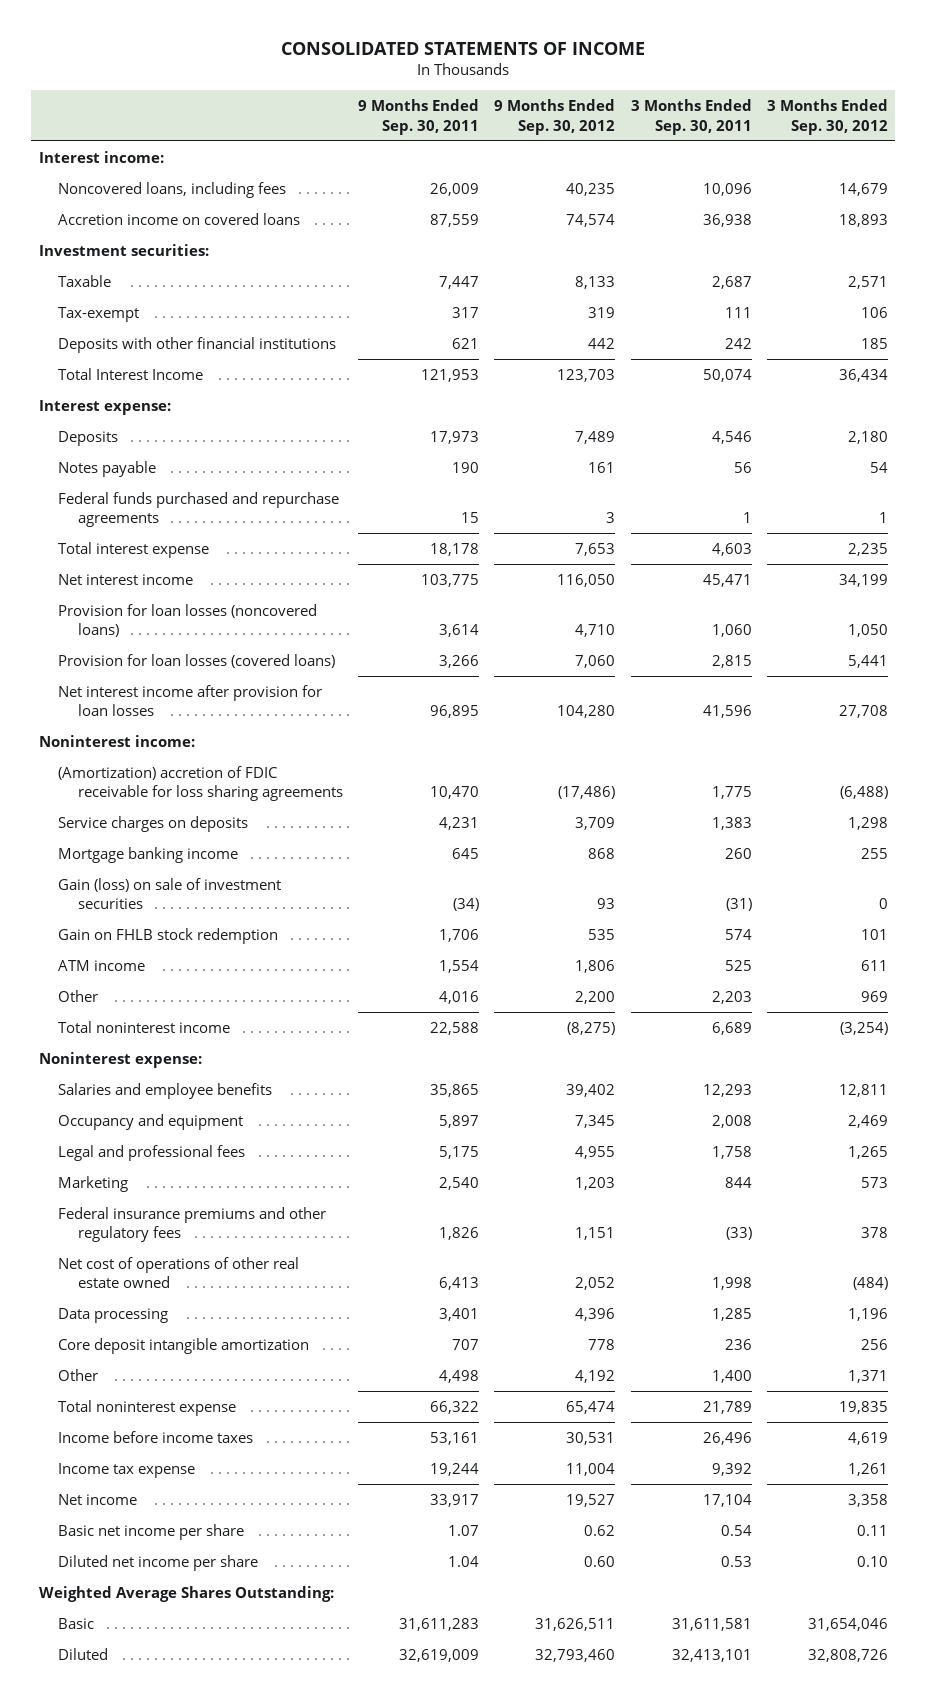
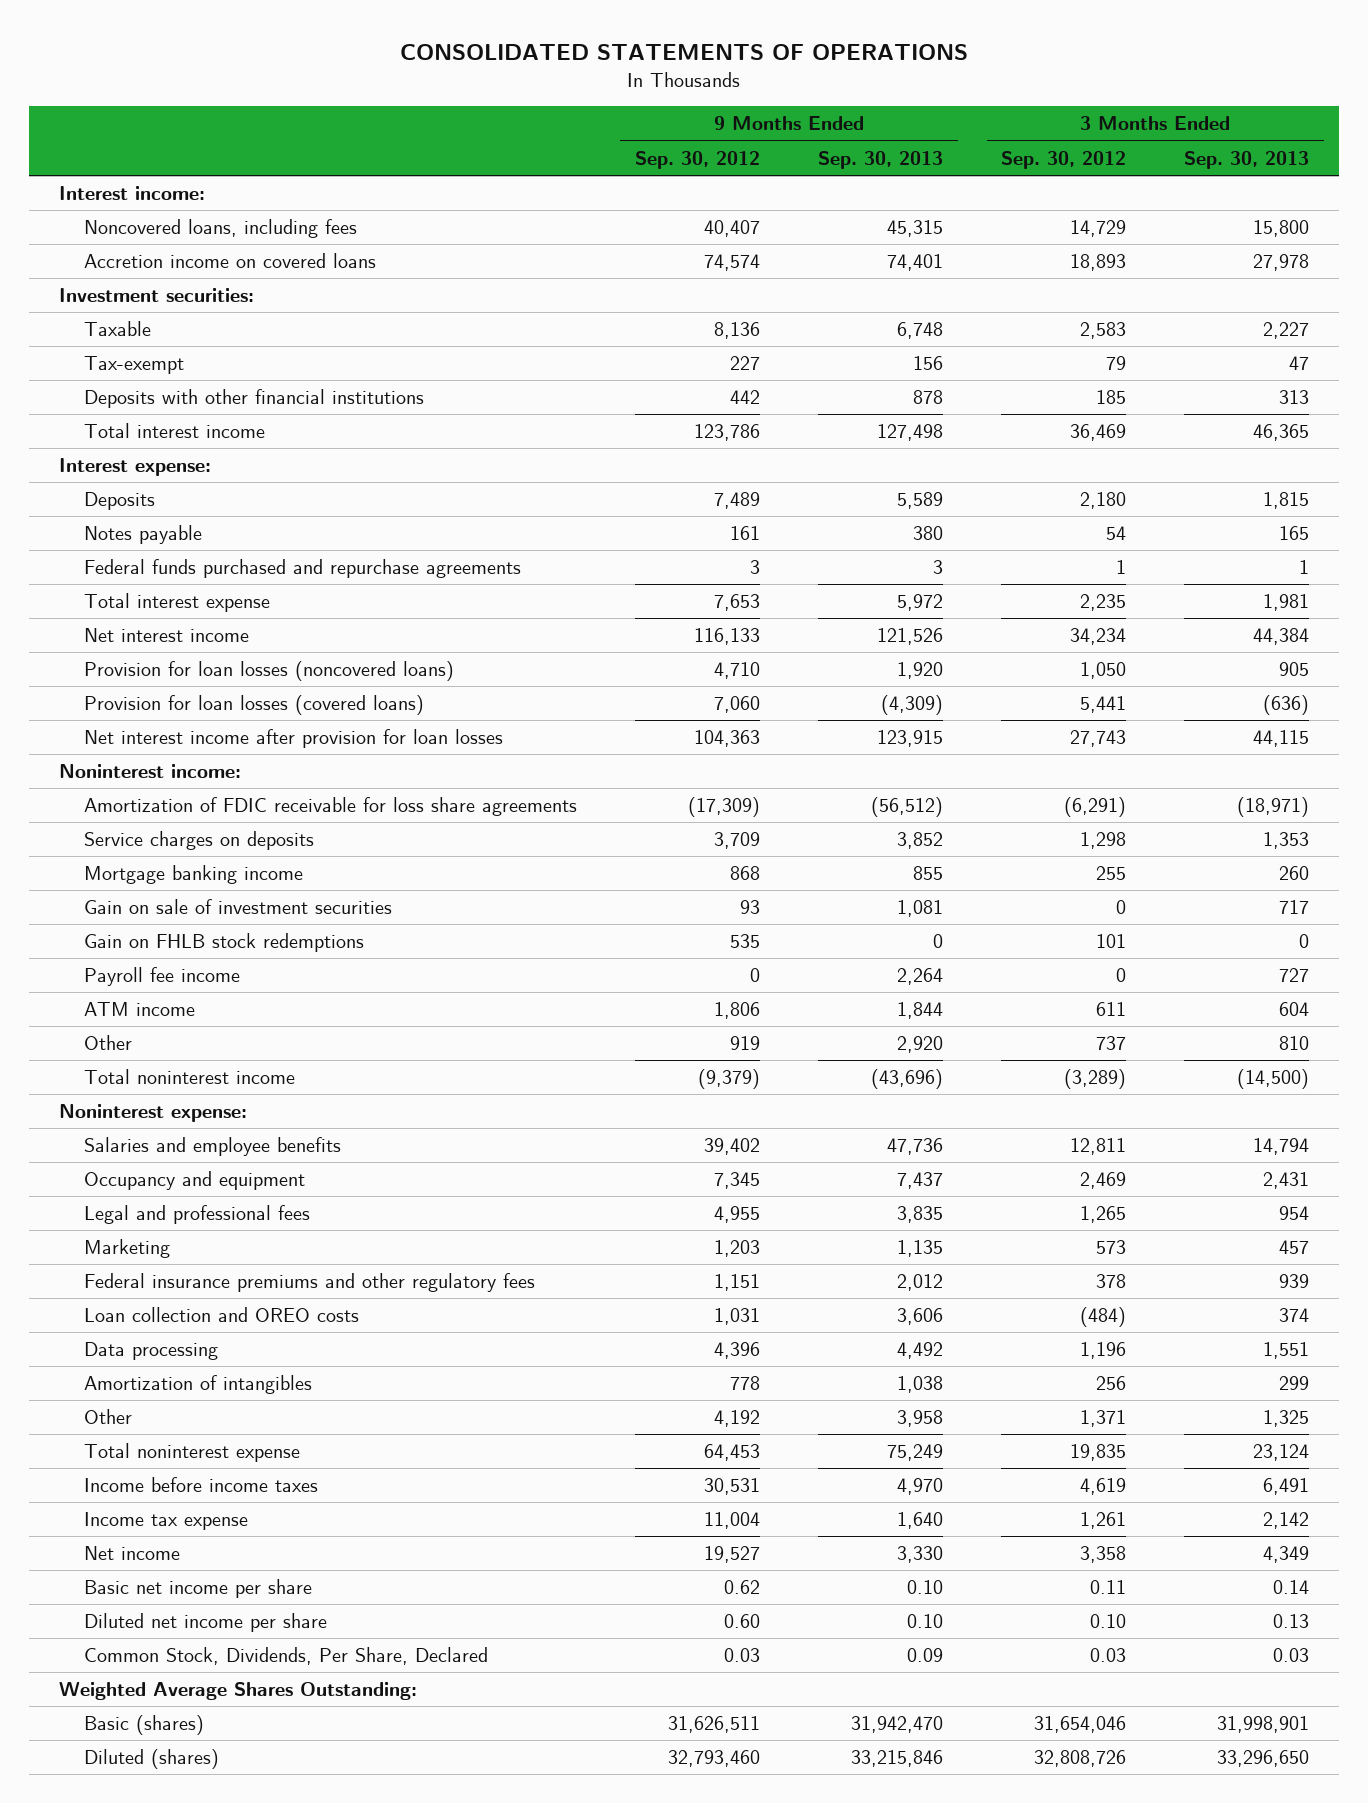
[281,41,646,55] CONSOLIDATED STATEMENTS OF INCOME -> [399,44,968,61] CONSOLIDATED STATEMENTS OF OPERATIONS
[358,99,480,135] 9 Months Ended Sep. 30, 2011 -> none
[630,99,752,135] 3 Months Ended Sep. 30, 2011 -> none
none -> [818,150,944,169] Sep. 30, 2013
none -> [1184,150,1310,169] Sep. 30, 2013
[566,182,616,196] 40,235 -> [703,220,760,238] 40,407
[838,182,888,196] 14,679 -> [1070,220,1127,238] 14,729
[575,275,616,289] 8,133 -> [713,322,760,340] 8,136
[847,275,888,289] 2,571 -> [1080,322,1127,340] 2,583
[588,306,616,318] 319 -> [729,356,760,371] 227
[860,306,888,318] 106 -> [1106,356,1127,371] 79
[58,367,204,380] Total Interest Income -> [83,423,265,439] Total interest income
[557,368,616,382] 123,703 -> [693,424,760,442] 123,786
[838,368,888,382] 36,434 -> [1070,424,1127,442] 36,469
[557,573,616,587] 116,050 -> [693,628,760,646] 116,133
[838,573,888,587] 34,199 -> [1070,628,1127,646] 34,234
[557,705,616,719] 104,280 -> [693,730,760,748] 104,363
[838,705,888,719] 27,708 -> [1070,730,1127,748] 27,743
[58,765,343,802] (Amortization) accretion of FDIC receivable for loss sharing agreements -> [83,797,577,817] Amortization of FDIC receivable for loss share agreements
[558,786,616,800] (17,486) -> [687,797,760,818] (17,309)
[839,786,888,800] (6,488) -> [1064,797,1127,818] (6,291)
[58,877,282,910] Gain (loss) on sale of investment securities -> [83,899,392,915] Gain on sale of investment securities
[58,927,279,944] Gain on FHLB stock redemption -> [83,933,364,953] Gain on FHLB stock redemptions
none -> [83,967,240,987] Payroll fee income
[575,990,616,1004] 2,200 -> [729,1036,760,1051] 919
[860,990,888,1002] 969 -> [1096,1036,1127,1051] 737
[567,1021,616,1035] (8,275) -> [697,1069,760,1090] (9,379)
[839,1021,888,1035] (3,254) -> [1064,1069,1127,1090] (3,289)
[58,1256,300,1289] Net cost of operations of other real estate owned -> none
none -> [83,1307,359,1323] Loan collection and OREO costs
[58,1337,310,1354] Core deposit intangible amortization -> [83,1375,312,1395] Amortization of intangibles
[566,1400,616,1414] 65,474 -> [703,1444,760,1462] 64,453
none -> [83,1647,488,1666] Common Stock, Dividends, Per Share, Declared
[58,1617,95,1629] Basic -> [83,1715,204,1736] Basic (shares)
[58,1647,109,1660] Diluted -> [83,1749,219,1770] Diluted (shares)

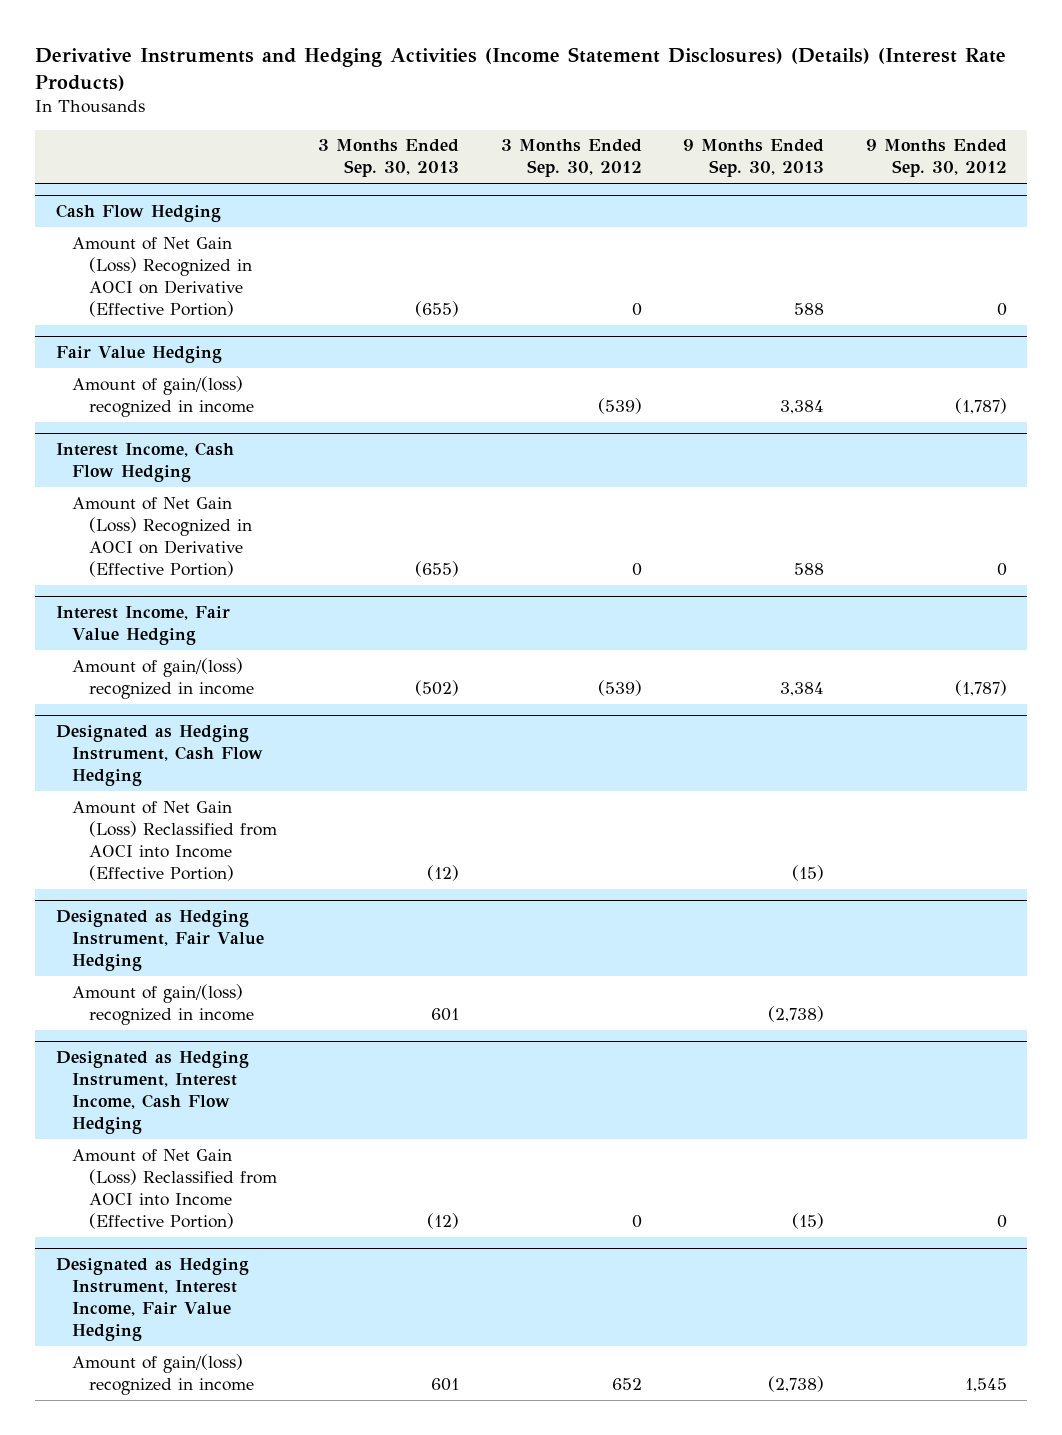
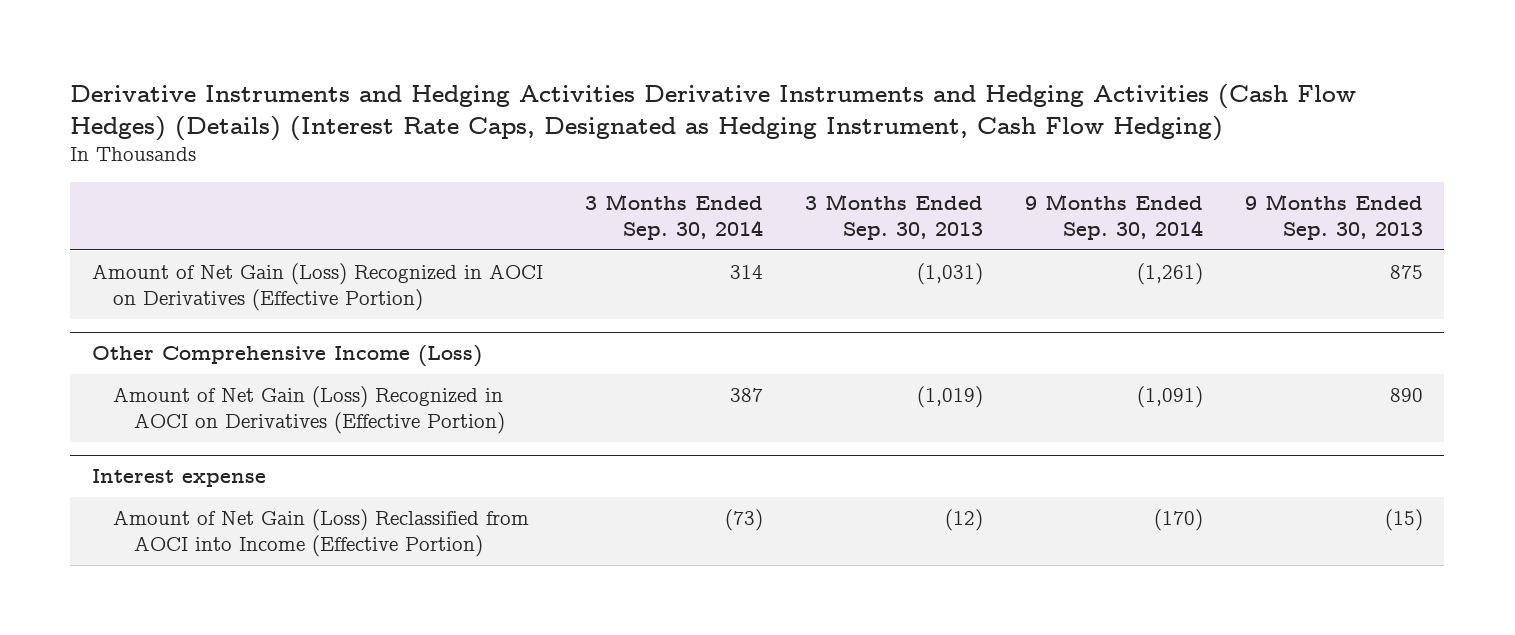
[34,46,1006,91] Derivative Instruments and Hedging Activities (Income Statement Disclosures) (Details) (Interest Rate Products) -> [70,84,1357,141] Derivative Instruments and Hedging Activities Derivative Instruments and Hedging Activities (Cash Flow Hedges) (Details) (Interest Rate Caps, Designated as Hedging Instrument, Cash Flow Hedging)
[500,139,642,178] 3 Months Ended Sep. 30, 2012 -> none
[865,139,1007,178] 9 Months Ended Sep. 30, 2012 -> none
none -> [584,193,763,240] 3 Months Ended Sep. 30, 2014
none -> [1025,193,1204,240] 9 Months Ended Sep. 30, 2014
[55,203,221,222] Cash Flow Hedging -> none
[55,345,222,363] Fair Value Hedging -> none
[72,375,254,417] Amount of gain/(loss) recognized in income -> none
[55,441,234,482] Interest Income, Cash Flow Hedging -> none
[55,605,230,645] Interest Income, Fair Value Hedging -> none
[72,657,254,699] Amount of gain/(loss) recognized in income -> none
[55,724,264,786] Designated as Hedging Instrument, Cash Flow Hedging -> none
[72,800,277,881] Amount of Net Gain (Loss) Reclassified from AOCI into Income (Effective Portion) -> none
[55,909,265,971] Designated as Hedging Instrument, Fair Value Hedging -> none
[72,983,254,1025] Amount of gain/(loss) recognized in income -> none
[55,1050,249,1134] Designated as Hedging Instrument, Interest Income, Cash Flow Hedging -> none
[72,236,252,317] Amount of Net Gain (Loss) Recognized in AOCI on Derivative (Effective Portion) -> [91,262,543,312] Amount of Net Gain (Loss) Recognized in AOCI on Derivatives (Effective Portion)
[415,300,460,317] (655) -> [916,262,983,285] (1,031)
[794,302,825,315] 588 -> [1390,264,1424,279] 875
none -> [91,345,482,368] Other Comprehensive Income (Loss)
[72,496,252,577] Amount of Net Gain (Loss) Recognized in AOCI on Derivative (Effective Portion) -> [112,385,505,435] Amount of Net Gain (Loss) Recognized in AOCI on Derivatives (Effective Portion)
[415,560,460,577] (655) -> [916,385,983,408] (1,019)
[794,562,825,575] 588 -> [1390,387,1424,402] 890
none -> [91,469,266,488] Interest expense
[55,1257,249,1341] Designated as Hedging Instrument, Interest Income, Fair Value Hedging -> none
[72,1353,254,1395] Amount of gain/(loss) recognized in income -> none

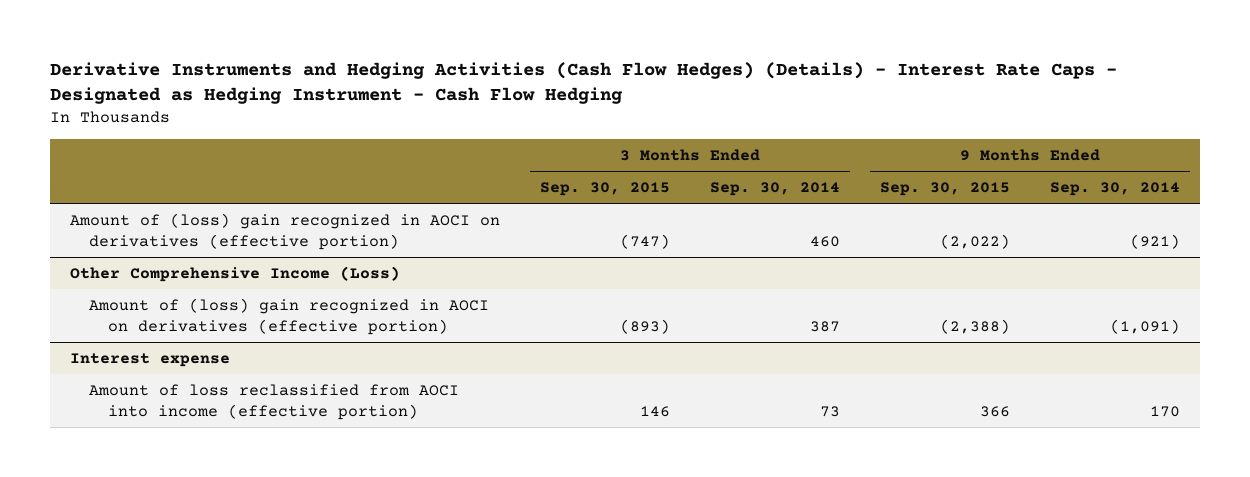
[70,84,1357,141] Derivative Instruments and Hedging Activities Derivative Instruments and Hedging Activities (Cash Flow Hedges) (Details) (Interest Rate Caps, Designated as Hedging Instrument, Cash Flow Hedging) -> [49,61,1117,105] Derivative Instruments and Hedging Activities (Cash Flow Hedges) (Details) - Interest Rate Caps - Designated as Hedging Instrument - Cash Flow Hedging
[804,193,983,240] 3 Months Ended Sep. 30, 2013 -> none
[1245,193,1424,240] 9 Months Ended Sep. 30, 2013 -> none
none -> [539,182,670,197] Sep. 30, 2015
none -> [879,182,1010,197] Sep. 30, 2015
[91,262,543,312] Amount of Net Gain (Loss) Recognized in AOCI on Derivatives (Effective Portion) -> [69,212,500,250] Amount of (loss) gain recognized in AOCI on derivatives (effective portion)
[729,264,763,279] 314 -> [809,235,840,247] 460
[1137,262,1204,285] (1,261) -> [1130,233,1181,249] (921)
[112,385,505,435] Amount of Net Gain (Loss) Recognized in AOCI on Derivatives (Effective Portion) -> [88,297,489,335] Amount of (loss) gain recognized in AOCI on derivatives (effective portion)
[112,508,529,558] Amount of Net Gain (Loss) Reclassified from AOCI into Income (Effective Portion) -> [88,383,459,420] Amount of loss reclassified from AOCI into income (effective portion)
[724,508,763,531] (73) -> [819,405,840,417] 73
[1154,508,1204,531] (170) -> [1150,405,1181,417] 170

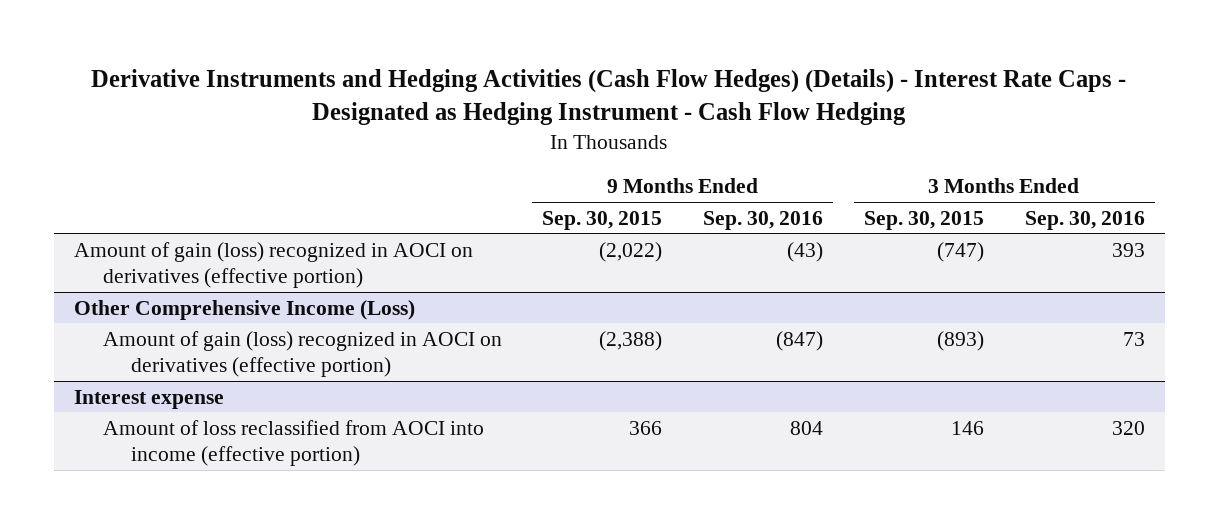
[709,182,840,197] Sep. 30, 2014 -> none
[1050,182,1181,197] Sep. 30, 2014 -> none
none -> [703,210,824,230] Sep. 30, 2016
none -> [1024,210,1145,230] Sep. 30, 2016
[69,212,500,250] Amount of (loss) gain recognized in AOCI on derivatives (effective portion) -> [74,241,474,288] Amount of gain (loss) recognized in AOCI on derivatives (effective portion)
[88,297,489,335] Amount of (loss) gain recognized in AOCI on derivatives (effective portion) -> [102,330,502,377] Amount of gain (loss) recognized in AOCI on derivatives (effective portion)

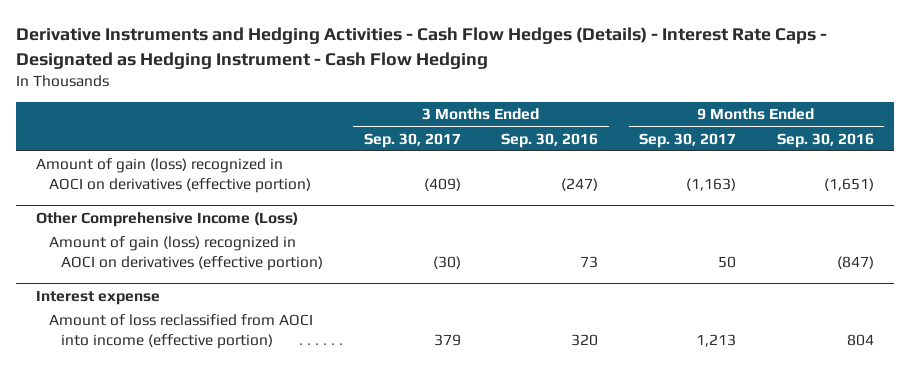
[91,69,1127,126] Derivative Instruments and Hedging Activities (Cash Flow Hedges) (Details) - Interest Rate Caps - Designated as Hedging Instrument - Cash Flow Hedging -> [16,27,828,69] Derivative Instruments and Hedging Activities - Cash Flow Hedges (Details) - Interest Rate Caps - Designated as Hedging Instrument - Cash Flow Hedging
[542,210,663,230] Sep. 30, 2015 -> none
[863,210,984,230] Sep. 30, 2015 -> none
none -> [363,132,461,148] Sep. 30, 2017
none -> [639,132,737,148] Sep. 30, 2017
[787,241,824,262] (43) -> [823,178,874,192] (1,651)
[1111,242,1145,257] 393 -> [561,178,599,192] (247)

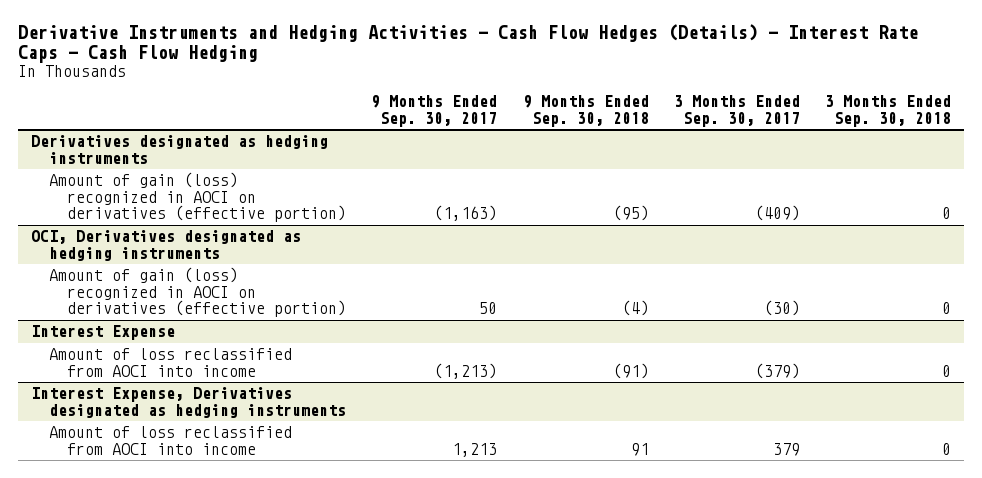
[16,27,828,69] Derivative Instruments and Hedging Activities - Cash Flow Hedges (Details) - Interest Rate Caps - Designated as Hedging Instrument - Cash Flow Hedging -> [18,23,919,64] Derivative Instruments and Hedging Activities - Cash Flow Hedges (Details) - Interest Rate Caps - Cash Flow Hedging
[501,132,599,148] Sep. 30, 2016 -> none
[776,132,874,148] Sep. 30, 2016 -> none
none -> [522,95,649,127] 9 Months Ended Sep. 30, 2018
none -> [824,95,951,127] 3 Months Ended Sep. 30, 2018
none -> [31,135,329,164] Derivatives designated as hedging instruments
[36,212,299,228] Other Comprehensive Income (Loss) -> none
none -> [31,230,302,261] OCI, Derivatives designated as hedging instruments
[36,290,161,306] Interest expense -> [31,325,176,341] Interest Expense
[48,314,313,350] Amount of loss reclassified from AOCI into income (effective portion) -> [49,348,293,377] Amount of loss reclassified from AOCI into income
[433,334,461,347] 379 -> [754,362,800,379] (379)
[696,334,737,348] 1,213 -> [434,362,498,379] (1,213)
none -> [31,387,347,418] Interest Expense, Derivatives designated as hedging instruments
none -> [49,426,293,455] Amount of loss reclassified from AOCI into income

